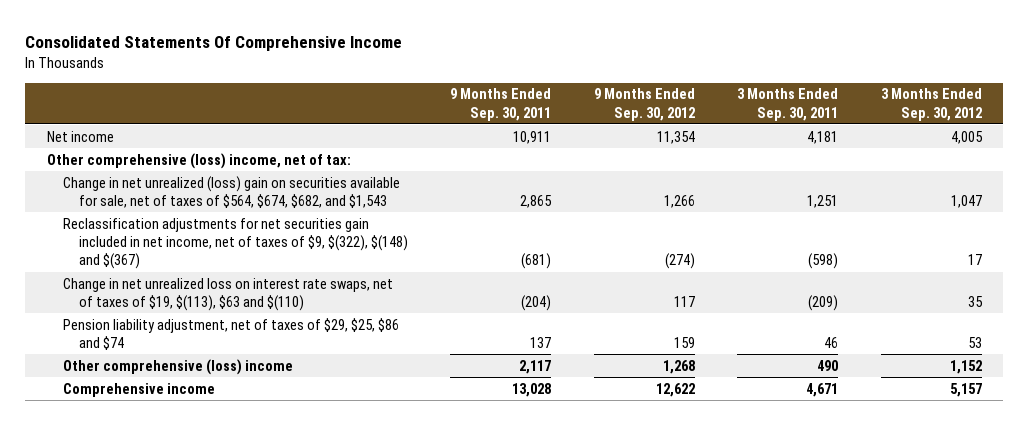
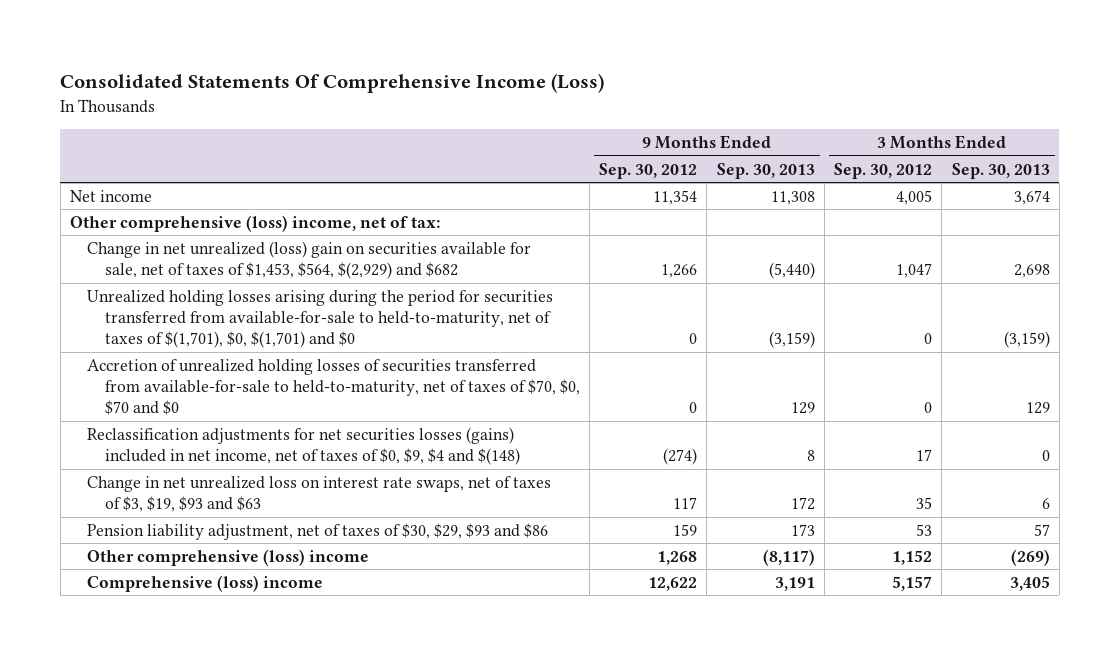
[25,36,403,52] Consolidated Statements Of Comprehensive Income -> [60,72,605,93] Consolidated Statements Of Comprehensive Income (Loss)
[450,88,552,121] 9 Months Ended Sep. 30, 2011 -> none
[737,88,839,121] 3 Months Ended Sep. 30, 2011 -> none
none -> [716,162,815,179] Sep. 30, 2013
none -> [951,162,1050,179] Sep. 30, 2013
[62,175,400,208] Change in net unrealized (loss) gain on securities available for sale, net of taxes of $564, $674, $682, and $1,543 -> [87,240,532,280] Change in net unrealized (loss) gain on securities available for sale, net of taxes of $1,453, $564, $(2,929) and $682
none -> [87,289,554,349] Unrealized holding losses arising during the period for securities transferred from available-for-sale to held-to-maturity, net of taxes of $(1,701), $0, $(1,701) and $0
none -> [87,358,580,416] Accretion of unrealized holding losses of securities transferred from available-for-sale to held-to-maturity, net of taxes of $70, $0, $70 and $0
[62,217,408,270] Reclassification adjustments for net securities gain included in net income, net of taxes of $9, $(322), $(148) and $(367) -> [87,426,520,466] Reclassification adjustments for net securities losses (gains) included in net income, net of taxes of $0, $9, $4 and $(148)
[62,277,393,311] Change in net unrealized loss on interest rate swaps, net of taxes of $19, $(113), $63 and $(110) -> [87,475,552,513] Change in net unrealized loss on interest rate swaps, net of taxes of $3, $19, $93 and $63
[62,317,399,350] Pension liability adjustment, net of taxes of $29, $25, $86 and $74 -> [87,522,549,540] Pension liability adjustment, net of taxes of $30, $29, $93 and $86
[62,382,215,397] Comprehensive income -> [87,574,324,592] Comprehensive (loss) income

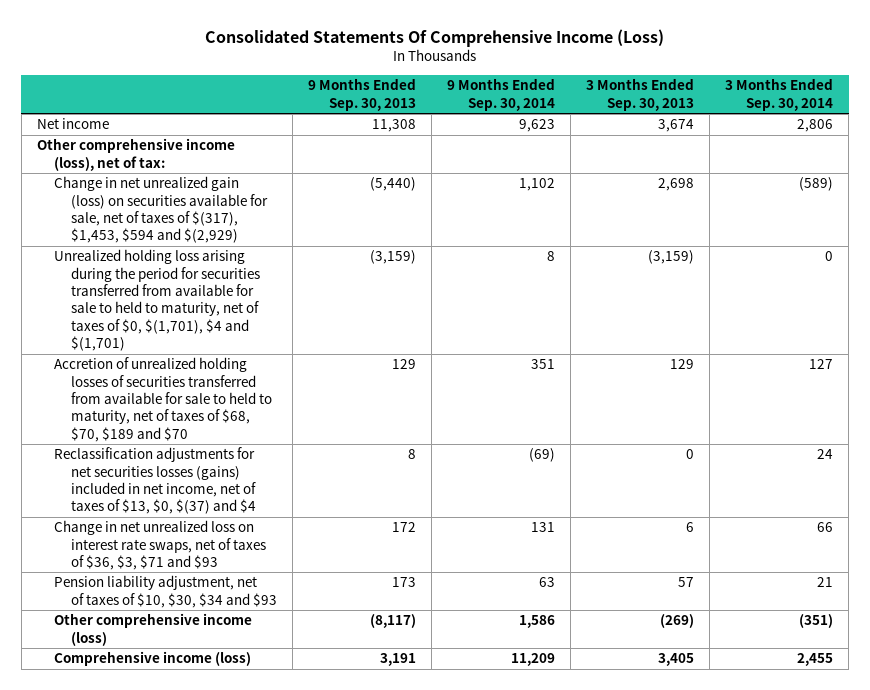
[599,162,698,179] Sep. 30, 2012 -> none
[834,162,933,179] Sep. 30, 2012 -> none
none -> [447,78,556,111] 9 Months Ended Sep. 30, 2014
none -> [725,78,834,111] 3 Months Ended Sep. 30, 2014
[69,214,440,232] Other comprehensive (loss) income, net of tax: -> [36,138,235,171] Other comprehensive income (loss), net of tax:
[87,240,532,280] Change in net unrealized (loss) gain on securities available for sale, net of taxes of $1,453, $564, $(2,929) and $682 -> [54,176,269,244] Change in net unrealized gain (loss) on securities available for sale, net of taxes of $(317), $1,453, $594 and $(2,929)
[87,289,554,349] Unrealized holding losses arising during the period for securities transferred from available-for-sale to held-to-maturity, net of taxes of $(1,701), $0, $(1,701) and $0 -> [54,249,261,352] Unrealized holding loss arising during the period for securities transferred from available for sale to held to maturity, net of taxes of $0, $(1,701), $4 and $(1,701)
[87,358,580,416] Accretion of unrealized holding losses of securities transferred from available-for-sale to held-to-maturity, net of taxes of $70, $0, $70 and $0 -> [54,357,273,442] Accretion of unrealized holding losses of securities transferred from available for sale to held to maturity, net of taxes of $68, $70, $189 and $70
[87,426,520,466] Reclassification adjustments for net securities losses (gains) included in net income, net of taxes of $0, $9, $4 and $(148) -> [54,447,257,515] Reclassification adjustments for net securities losses (gains) included in net income, net of taxes of $13, $0, $(37) and $4
[87,475,552,513] Change in net unrealized loss on interest rate swaps, net of taxes of $3, $19, $93 and $63 -> [54,520,267,571] Change in net unrealized loss on interest rate swaps, net of taxes of $36, $3, $71 and $93
[87,522,549,540] Pension liability adjustment, net of taxes of $30, $29, $93 and $86 -> [54,575,278,608] Pension liability adjustment, net of taxes of $10, $30, $34 and $93
[87,548,370,566] Other comprehensive (loss) income -> [54,613,253,646] Other comprehensive income (loss)
[87,574,324,592] Comprehensive (loss) income -> [54,651,252,667] Comprehensive income (loss)

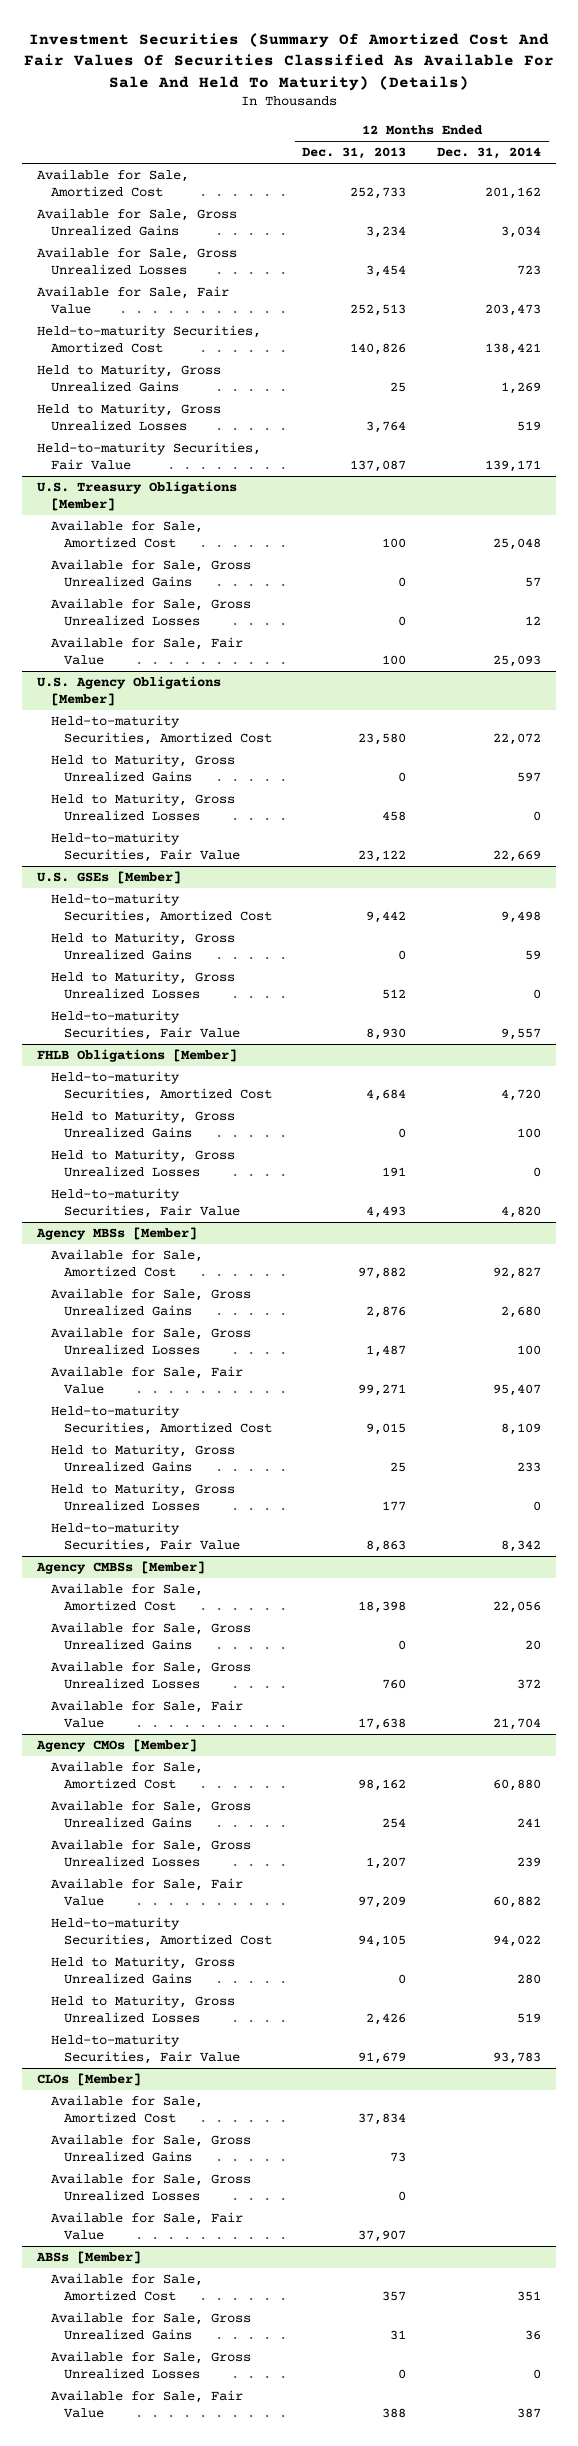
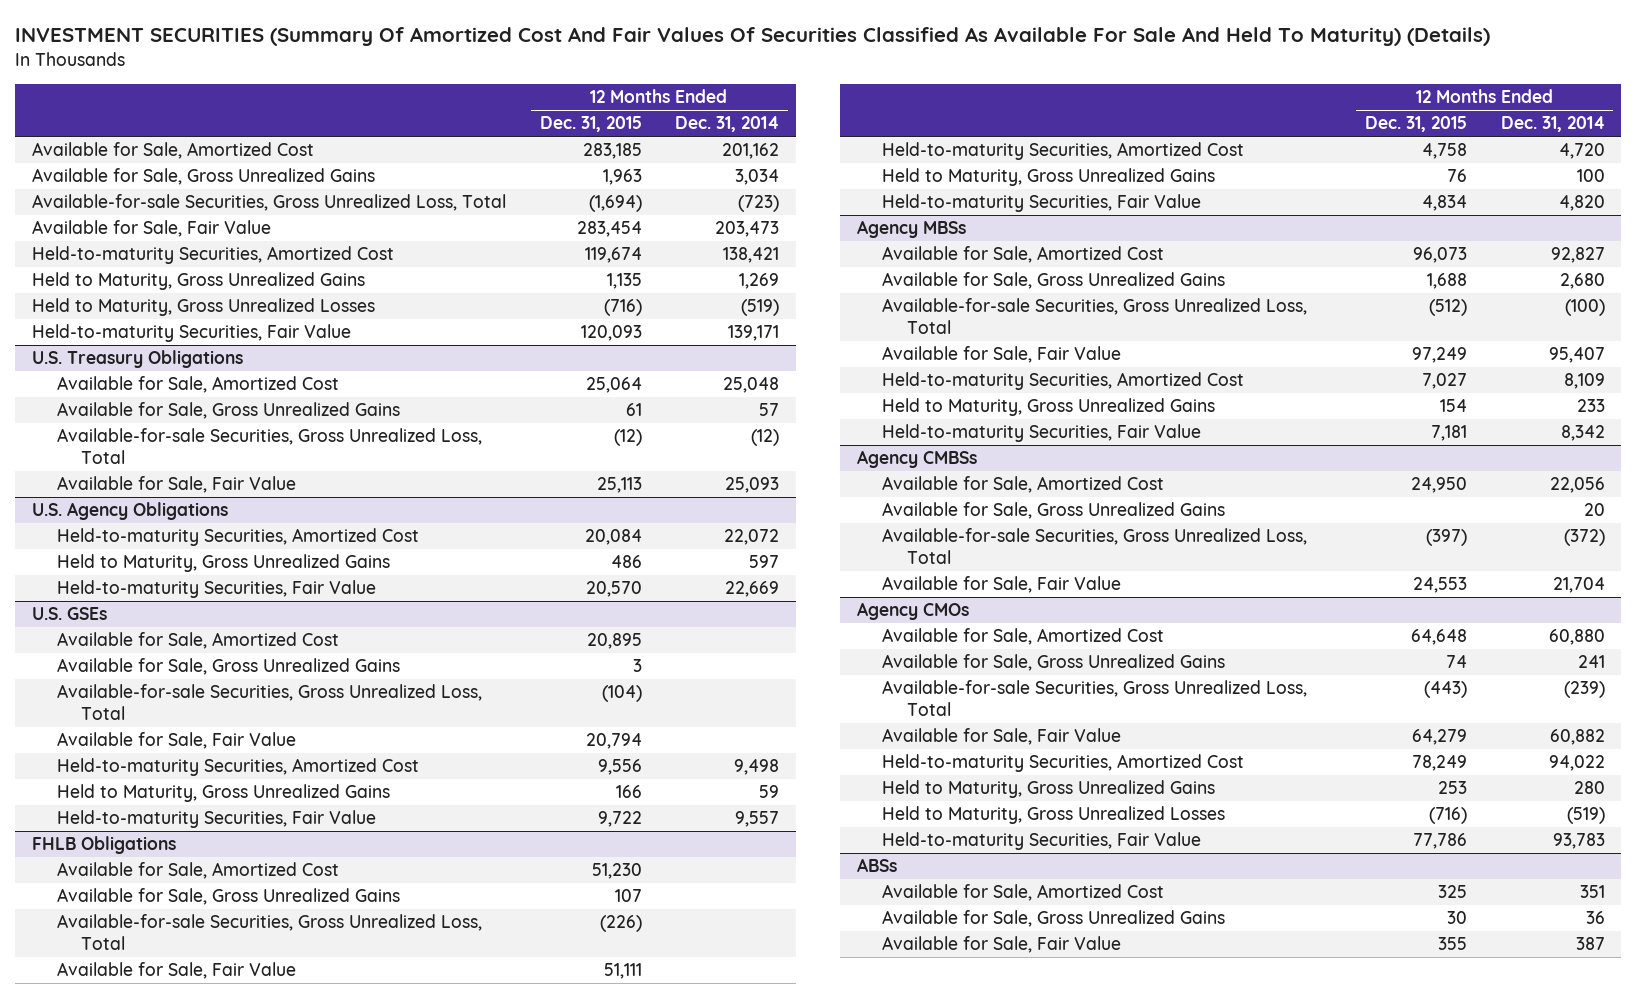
[24,32,555,91] Investment Securities (Summary Of Amortized Cost And Fair Values Of Securities Classified As Available For Sale And Held To Maturity) (Details) -> [15,27,1491,47] INVESTMENT SECURITIES (Summary Of Amortized Cost And Fair Values Of Securities Classified As Available For Sale And Held To Maturity) (Details)
[302,147,407,160] Dec. 31, 2013 -> none
none -> [539,116,642,133] Dec. 31, 2015
[37,247,238,275] Available for Sale, Gross Unrealized Losses -> [31,194,506,212] Available-for-sale Securities, Gross Unrealized Loss, Total
[517,264,542,275] 723 -> [738,195,780,213] (723)
[517,420,542,431] 519 -> [741,299,780,317] (519)
[37,481,238,511] U.S. Treasury Obligations [Member] -> [31,350,243,369] U.S. Treasury Obligations
[50,598,251,626] Available for Sale, Gross Unrealized Losses -> [56,428,482,464] Available-for-sale Securities, Gross Unrealized Loss, Total
[525,615,542,625] 12 -> [751,429,780,447] (12)
[37,676,222,706] U.S. Agency Obligations [Member] -> [31,502,228,521] U.S. Agency Obligations
[50,793,235,821] Held to Maturity, Gross Unrealized Losses -> none
[37,871,182,885] U.S. GSEs [Member] -> [31,607,107,621] U.S. GSEs
none -> [56,632,339,650] Available for Sale, Amortized Cost
none -> [56,658,400,676] Available for Sale, Gross Unrealized Gains
none -> [56,684,482,720] Available-for-sale Securities, Gross Unrealized Loss, Total
none -> [56,732,296,750] Available for Sale, Fair Value
[50,971,235,999] Held to Maturity, Gross Unrealized Losses -> none
[37,1049,238,1063] FHLB Obligations [Member] -> [31,836,176,855] FHLB Obligations
none -> [56,862,339,880] Available for Sale, Amortized Cost
none -> [56,888,400,906] Available for Sale, Gross Unrealized Gains
none -> [56,914,482,950] Available-for-sale Securities, Gross Unrealized Loss, Total
none -> [56,962,296,980] Available for Sale, Fair Value
[50,1149,235,1177] Held to Maturity, Gross Unrealized Losses -> none
[36,1227,198,1241] Agency MBSs [Member] -> [857,220,967,239] Agency MBSs
[50,1327,251,1355] Available for Sale, Gross Unrealized Losses -> [881,298,1307,334] Available-for-sale Securities, Gross Unrealized Loss, Total
[517,1344,542,1355] 100 -> [1564,299,1605,317] (100)
[50,1483,235,1511] Held to Maturity, Gross Unrealized Losses -> none
[36,1561,206,1575] Agency CMBSs [Member] -> [857,450,978,469] Agency CMBSs
[50,1661,251,1689] Available for Sale, Gross Unrealized Losses -> [881,528,1307,564] Available-for-sale Securities, Gross Unrealized Loss, Total
[517,1678,542,1689] 372 -> [1563,529,1605,547] (372)
[36,1739,198,1753] Agency CMOs [Member] -> [857,602,970,621] Agency CMOs
[50,1839,251,1867] Available for Sale, Gross Unrealized Losses -> [881,680,1307,716] Available-for-sale Securities, Gross Unrealized Loss, Total
[517,1856,542,1867] 239 -> [1563,681,1605,699] (239)
[517,2012,542,2023] 519 -> [1566,807,1605,825] (519)
[37,2073,142,2087] CLOs [Member] -> none
[50,2095,203,2123] Available for Sale, Amortized Cost -> none
[50,2134,251,2162] Available for Sale, Gross Unrealized Gains -> none
[50,2173,251,2201] Available for Sale, Gross Unrealized Losses -> none
[50,2212,243,2240] Available for Sale, Fair Value -> none
[36,2251,142,2265] ABSs [Member] -> [857,858,898,873] ABSs
[50,2351,251,2379] Available for Sale, Gross Unrealized Losses -> none

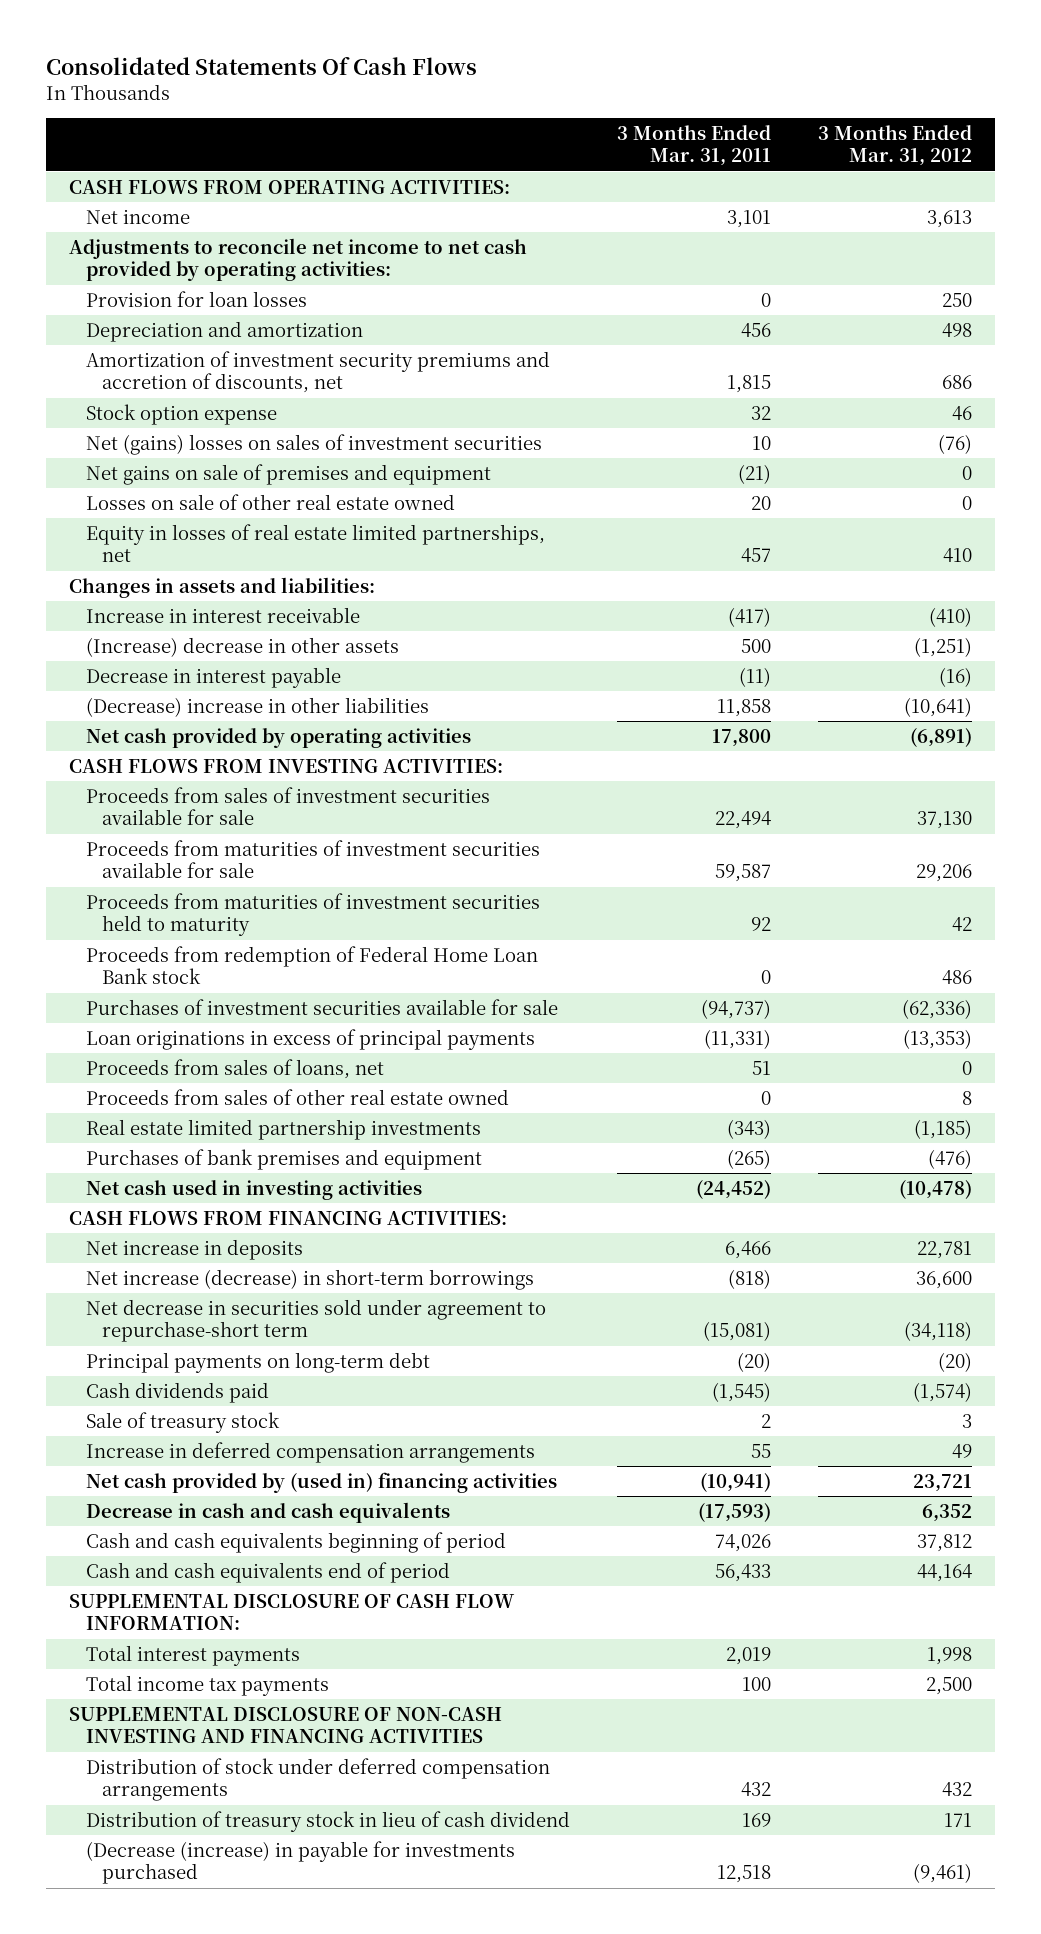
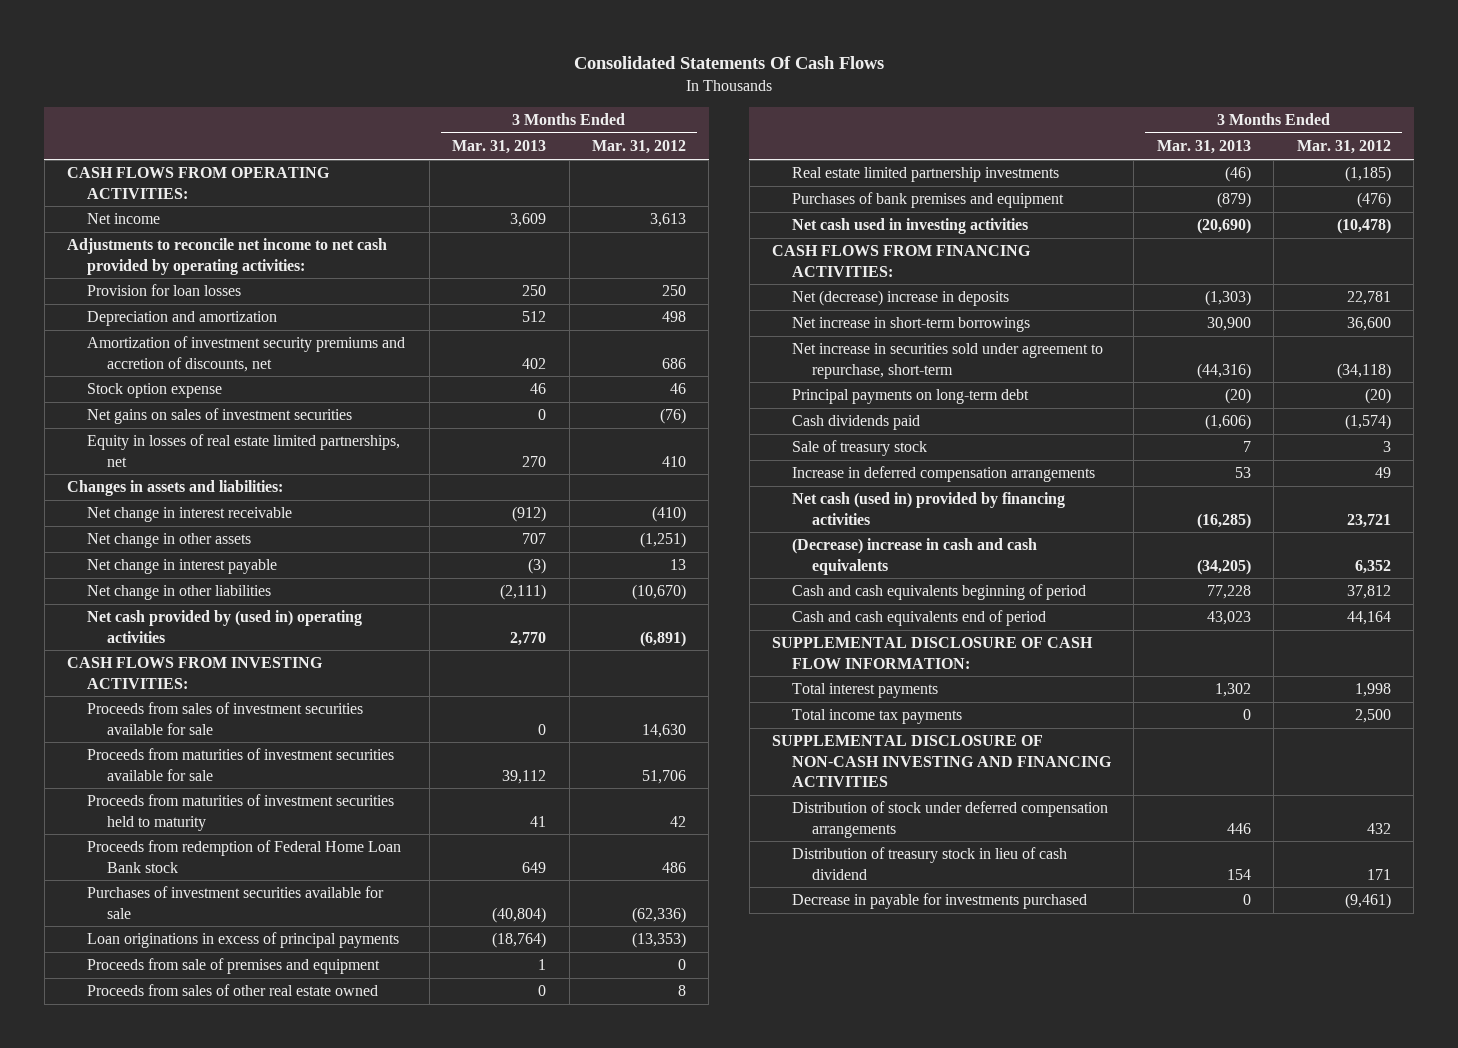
[616,125,771,167] 3 Months Ended Mar. 31, 2011 -> none
none -> [452,140,547,155] Mar. 31, 2013
[85,464,491,486] Net gains on sale of premises and equipment -> none
[85,494,455,511] Losses on sale of other real estate owned -> none
[85,434,542,456] Net (gains) losses on sales of investment securities -> [87,408,353,425] Net gains on sales of investment securities
[85,607,360,624] Increase in interest receivable -> [87,507,293,523] Net change in interest receivable
[85,637,399,658] (Increase) decrease in other assets -> [87,533,252,549] Net change in other assets
[85,667,341,689] Decrease in interest payable -> [87,559,278,575] Net change in interest payable
[938,667,972,688] (16) -> [669,559,686,571] 13
[85,697,429,718] (Decrease) increase in other liabilities -> [87,585,272,601] Net change in other liabilities
[903,697,972,718] (10,641) -> [631,584,686,601] (10,670)
[85,728,471,749] Net cash provided by operating activities -> [87,610,363,643] Net cash provided by (used in) operating activities
[916,811,972,830] 37,130 -> [641,723,686,738] 14,630
[915,864,972,883] 29,206 -> [641,769,686,784] 51,706
[85,1059,384,1080] Proceeds from sales of loans, net -> none
none -> [87,958,381,975] Proceeds from sale of premises and equipment
[85,1239,303,1261] Net increase in deposits -> [791,290,1009,307] Net (decrease) increase in deposits
[85,1269,534,1291] Net increase (decrease) in short-term borrowings -> [791,317,1030,333] Net increase in short-term borrowings
[85,1299,546,1343] Net decrease in securities sold under agreement to repurchase-short term -> [791,343,1103,379] Net increase in securities sold under agreement to repurchase, short-term
[85,1472,557,1494] Net cash provided by (used in) financing activities -> [791,492,1065,525] Net cash (used in) provided by financing activities
[85,1502,450,1524] Decrease in cash and cash equivalents -> [791,538,1037,575] (Decrease) increase in cash and cash equivalents
[85,1841,515,1885] (Decrease (increase) in payable for investments purchased -> [791,893,1087,910] Decrease in payable for investments purchased

